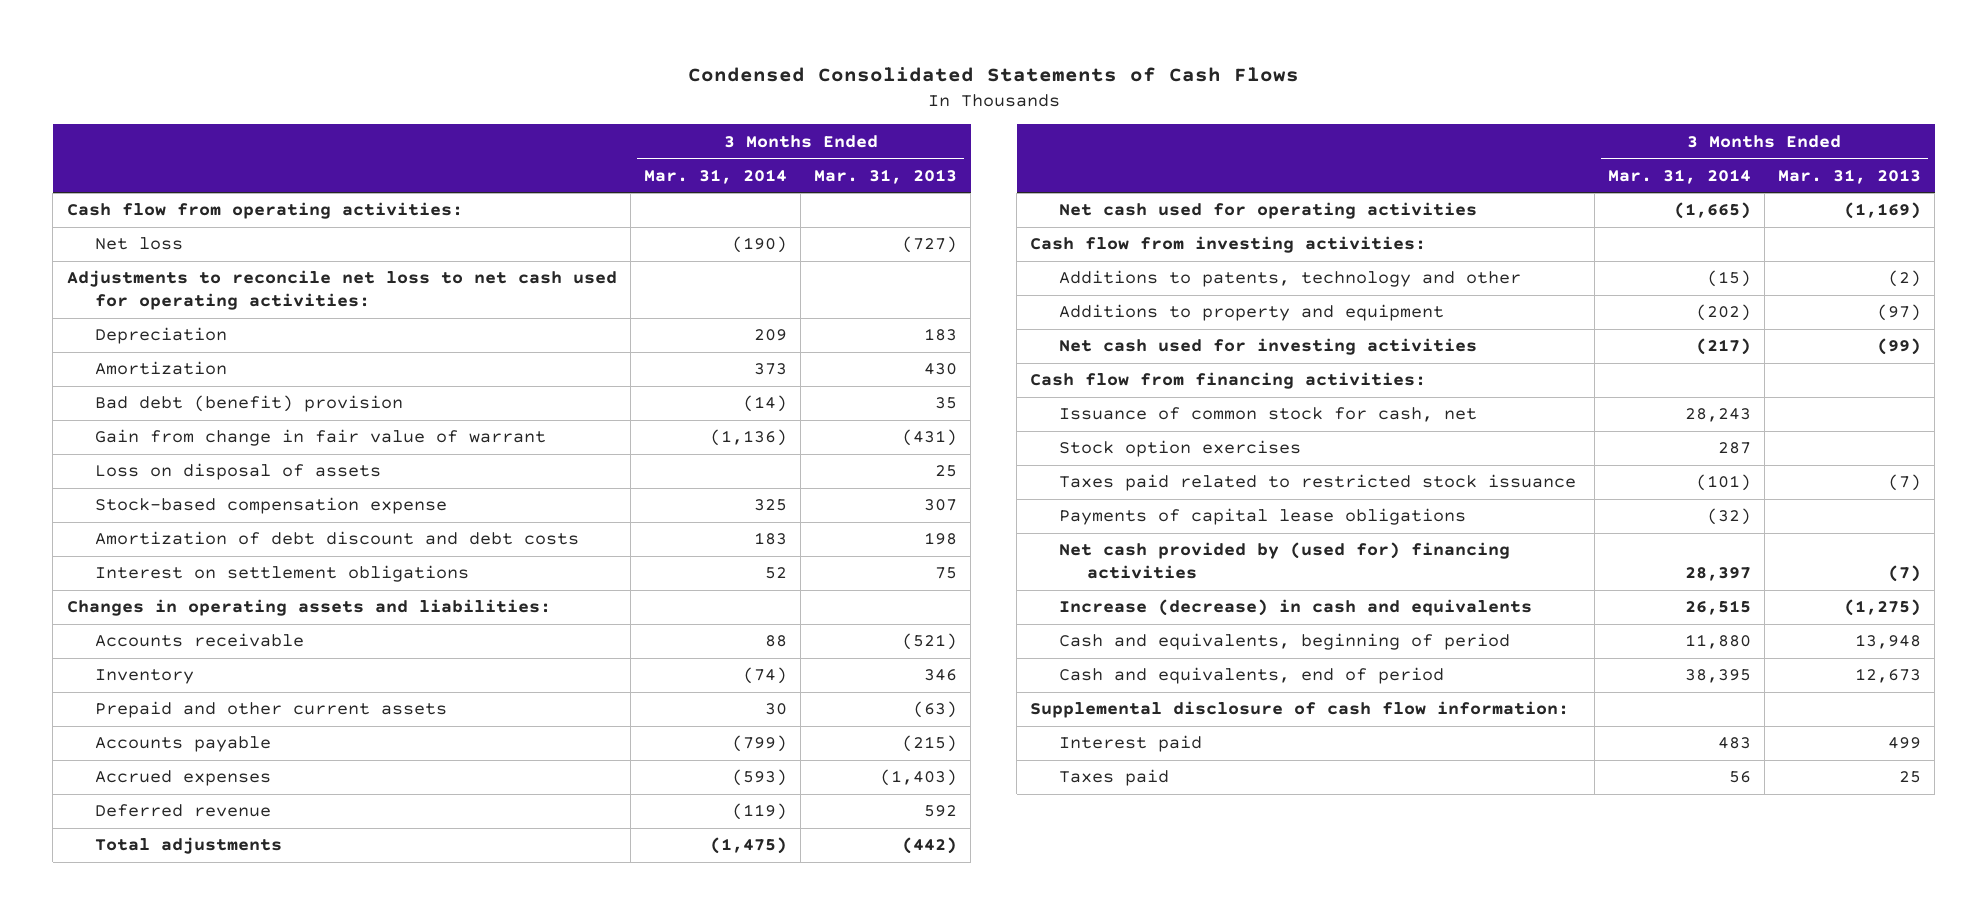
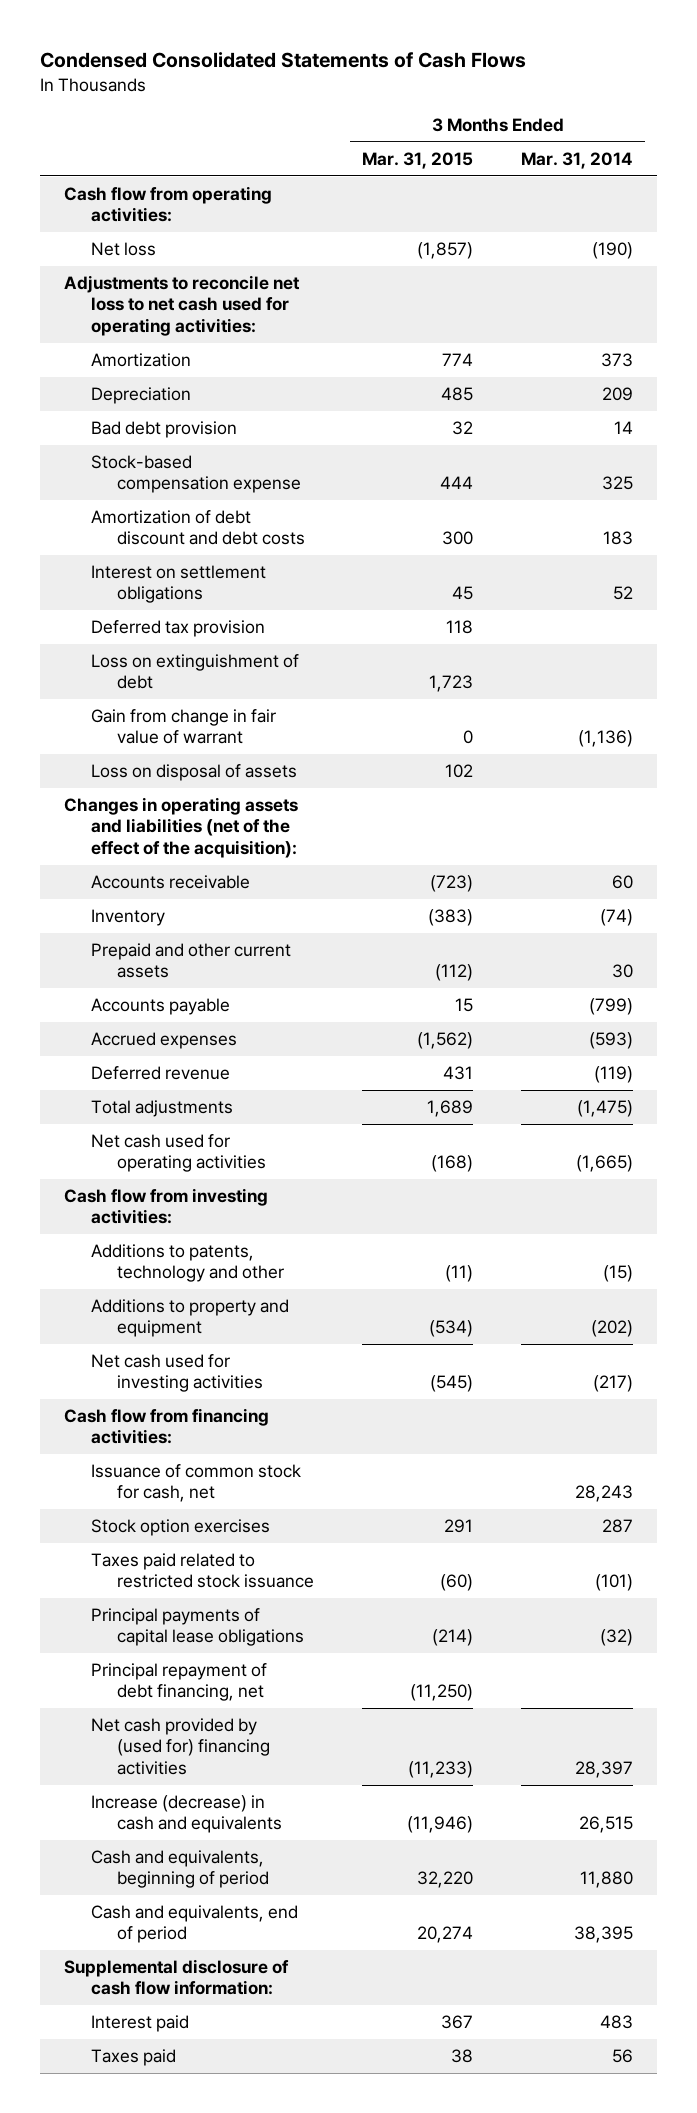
[814,168,958,184] Mar. 31, 2013 -> none
none -> [362,151,474,169] Mar. 31, 2015
[94,327,227,345] Depreciation -> [90,387,191,405] Depreciation
[94,395,403,413] Bad debt (benefit) provision -> [90,421,237,439] Bad debt provision
[742,395,787,413] (14) -> [614,421,634,435] 14
none -> [90,620,265,638] Deferred tax provision
none -> [90,654,299,690] Loss on extinguishment of debt
[94,429,546,447] Gain from change in fair value of warrant -> [90,709,276,745] Gain from change in fair value of warrant
[94,463,381,481] Loss on disposal of assets -> [90,764,297,782] Loss on disposal of assets
[66,599,551,617] Changes in operating assets and liabilities: -> [63,797,298,858] Changes in operating assets and liabilities (net of the effect of the acquisition):
[764,635,787,648] 88 -> [612,875,634,890] 60
[1058,508,1466,526] Payments of capital lease obligations -> [90,1608,305,1647] Principal payments of capital lease obligations
none -> [90,1663,267,1702] Principal repayment of debt financing, net

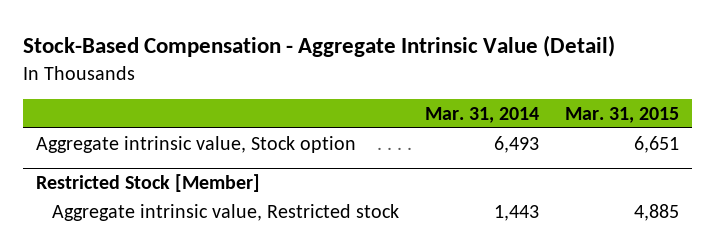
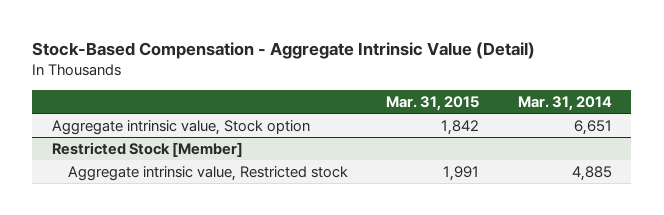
[494,135,540,153] 6,493 -> [574,119,613,135] 6,651
[634,135,680,153] 6,651 -> [441,119,480,135] 1,842
[494,204,540,221] 1,443 -> [572,165,613,181] 4,885
[634,203,680,221] 4,885 -> [443,165,480,181] 1,991

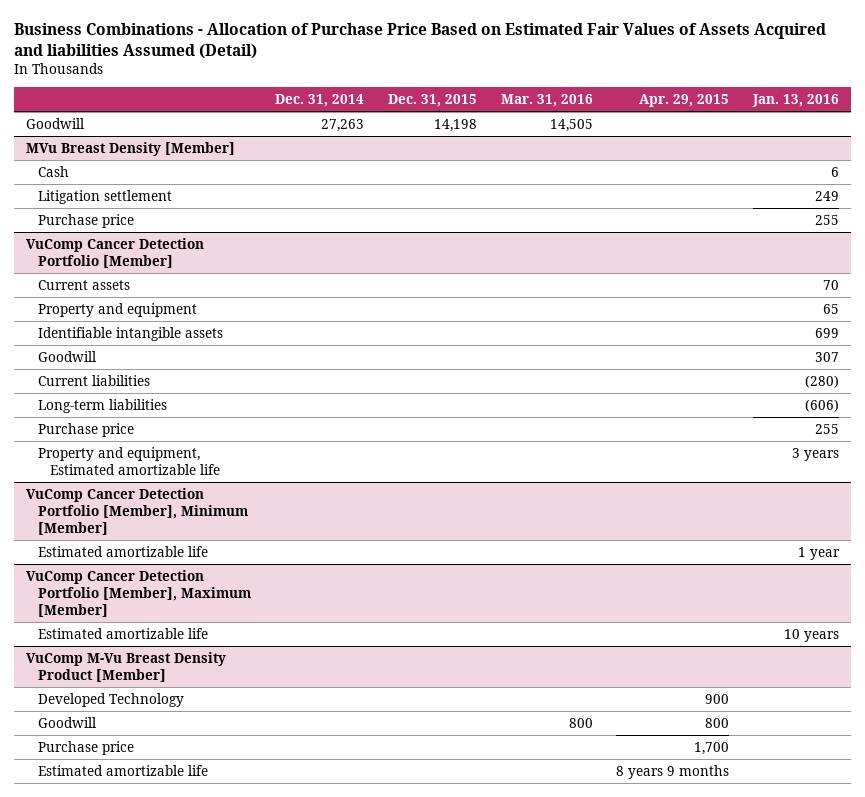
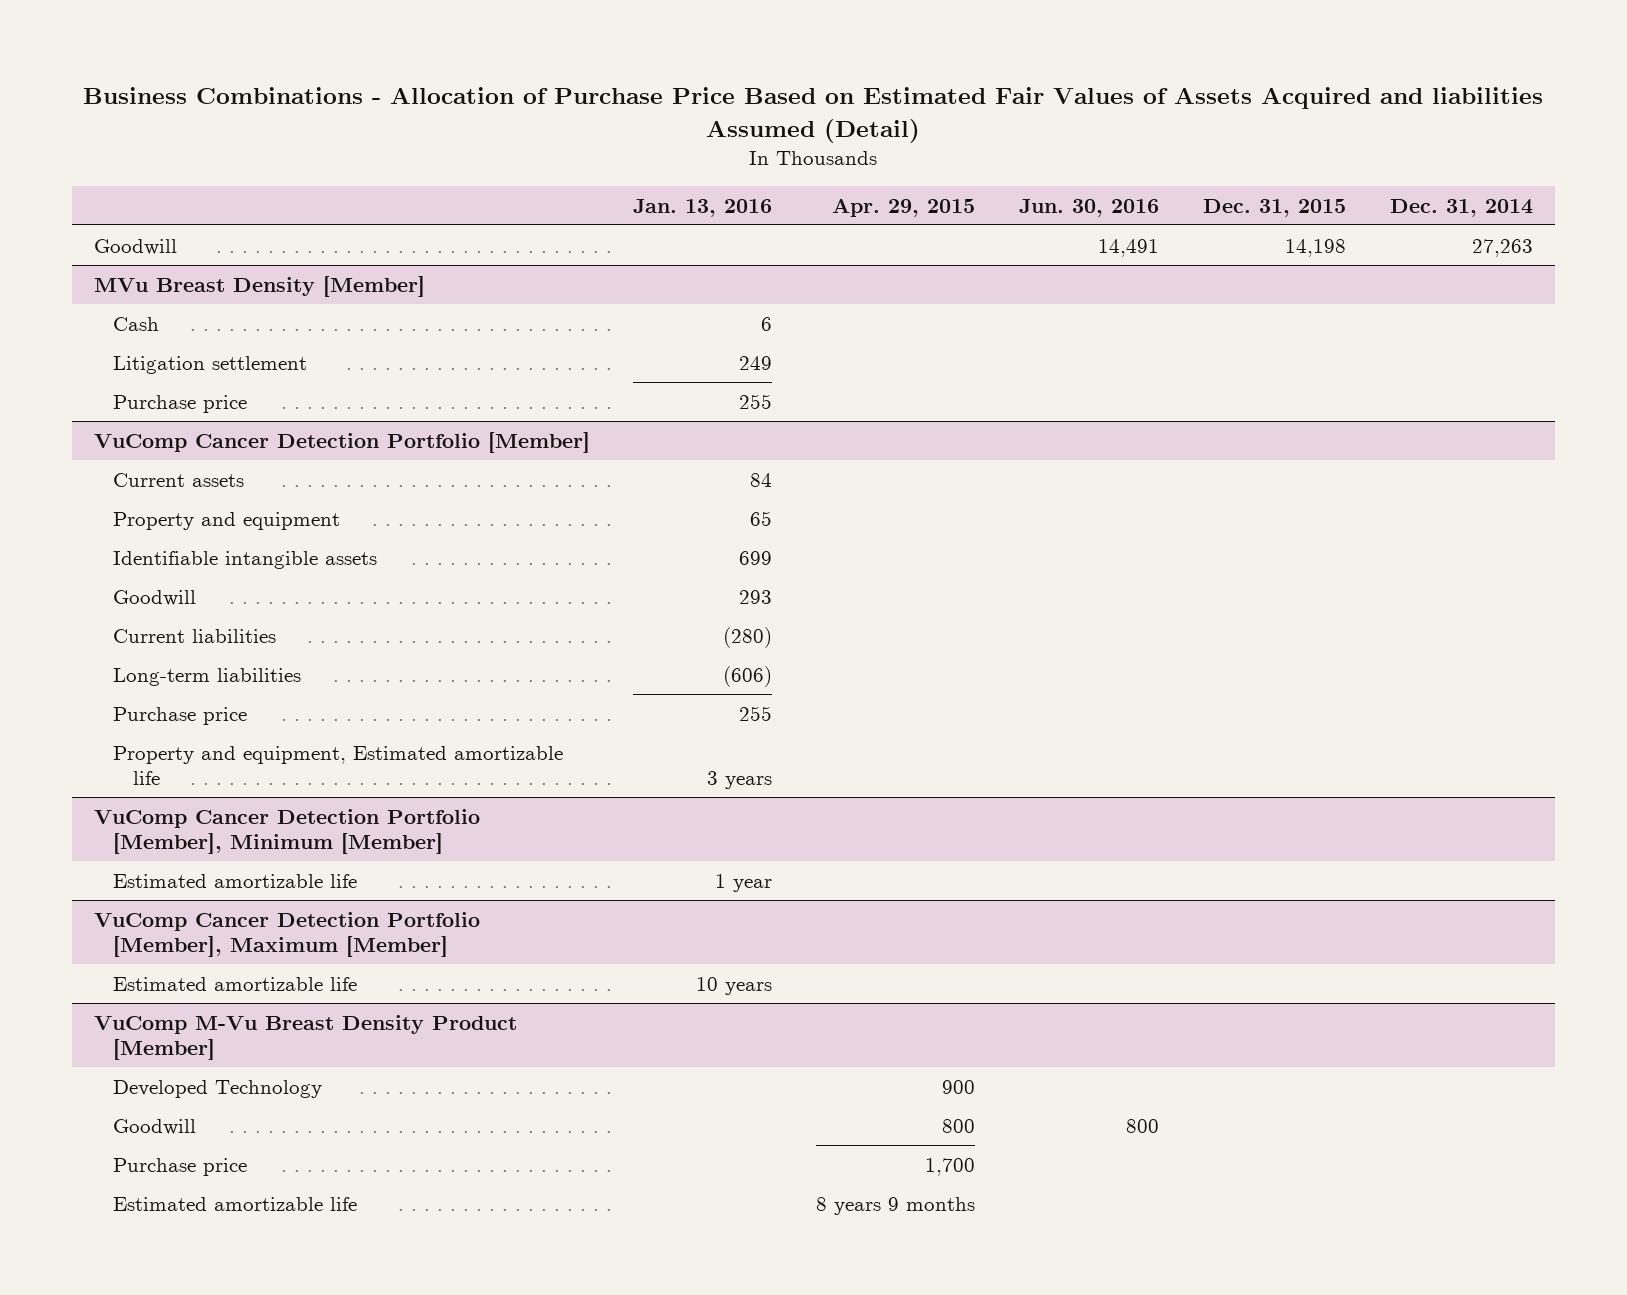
[500,94,593,108] Mar. 31, 2016 -> none
none -> [1019,198,1160,217] Jun. 30, 2016
[823,279,840,290] 70 -> [750,472,773,487] 84
[815,351,840,362] 307 -> [739,589,773,604] 293

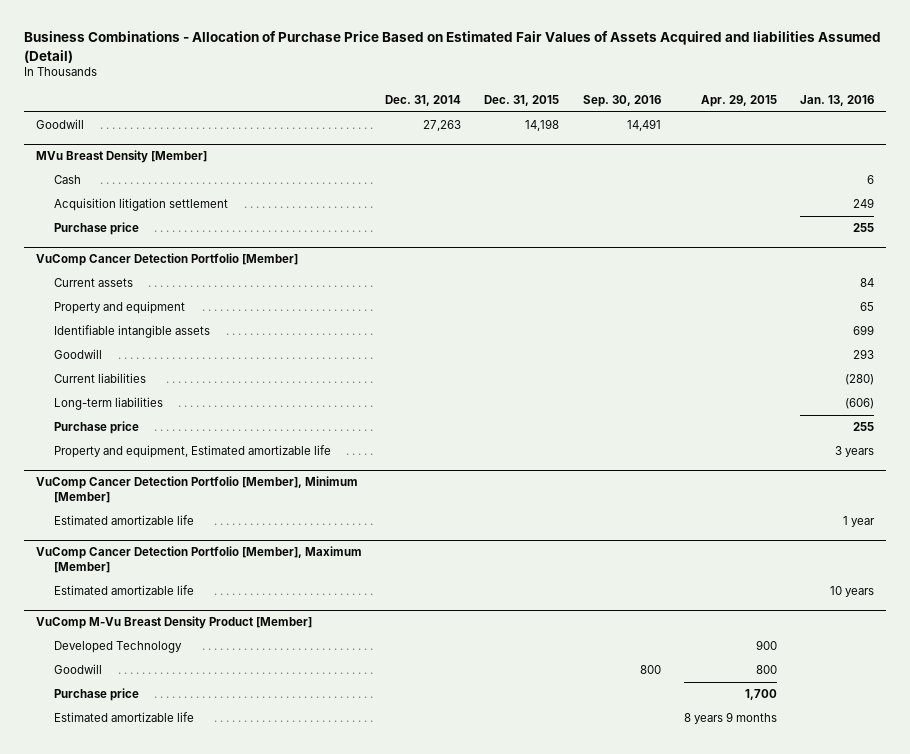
[1019,198,1160,217] Jun. 30, 2016 -> none
none -> [582,95,661,108] Sep. 30, 2016
[113,355,308,374] Litigation settlement -> [53,198,228,212] Acquisition litigation settlement

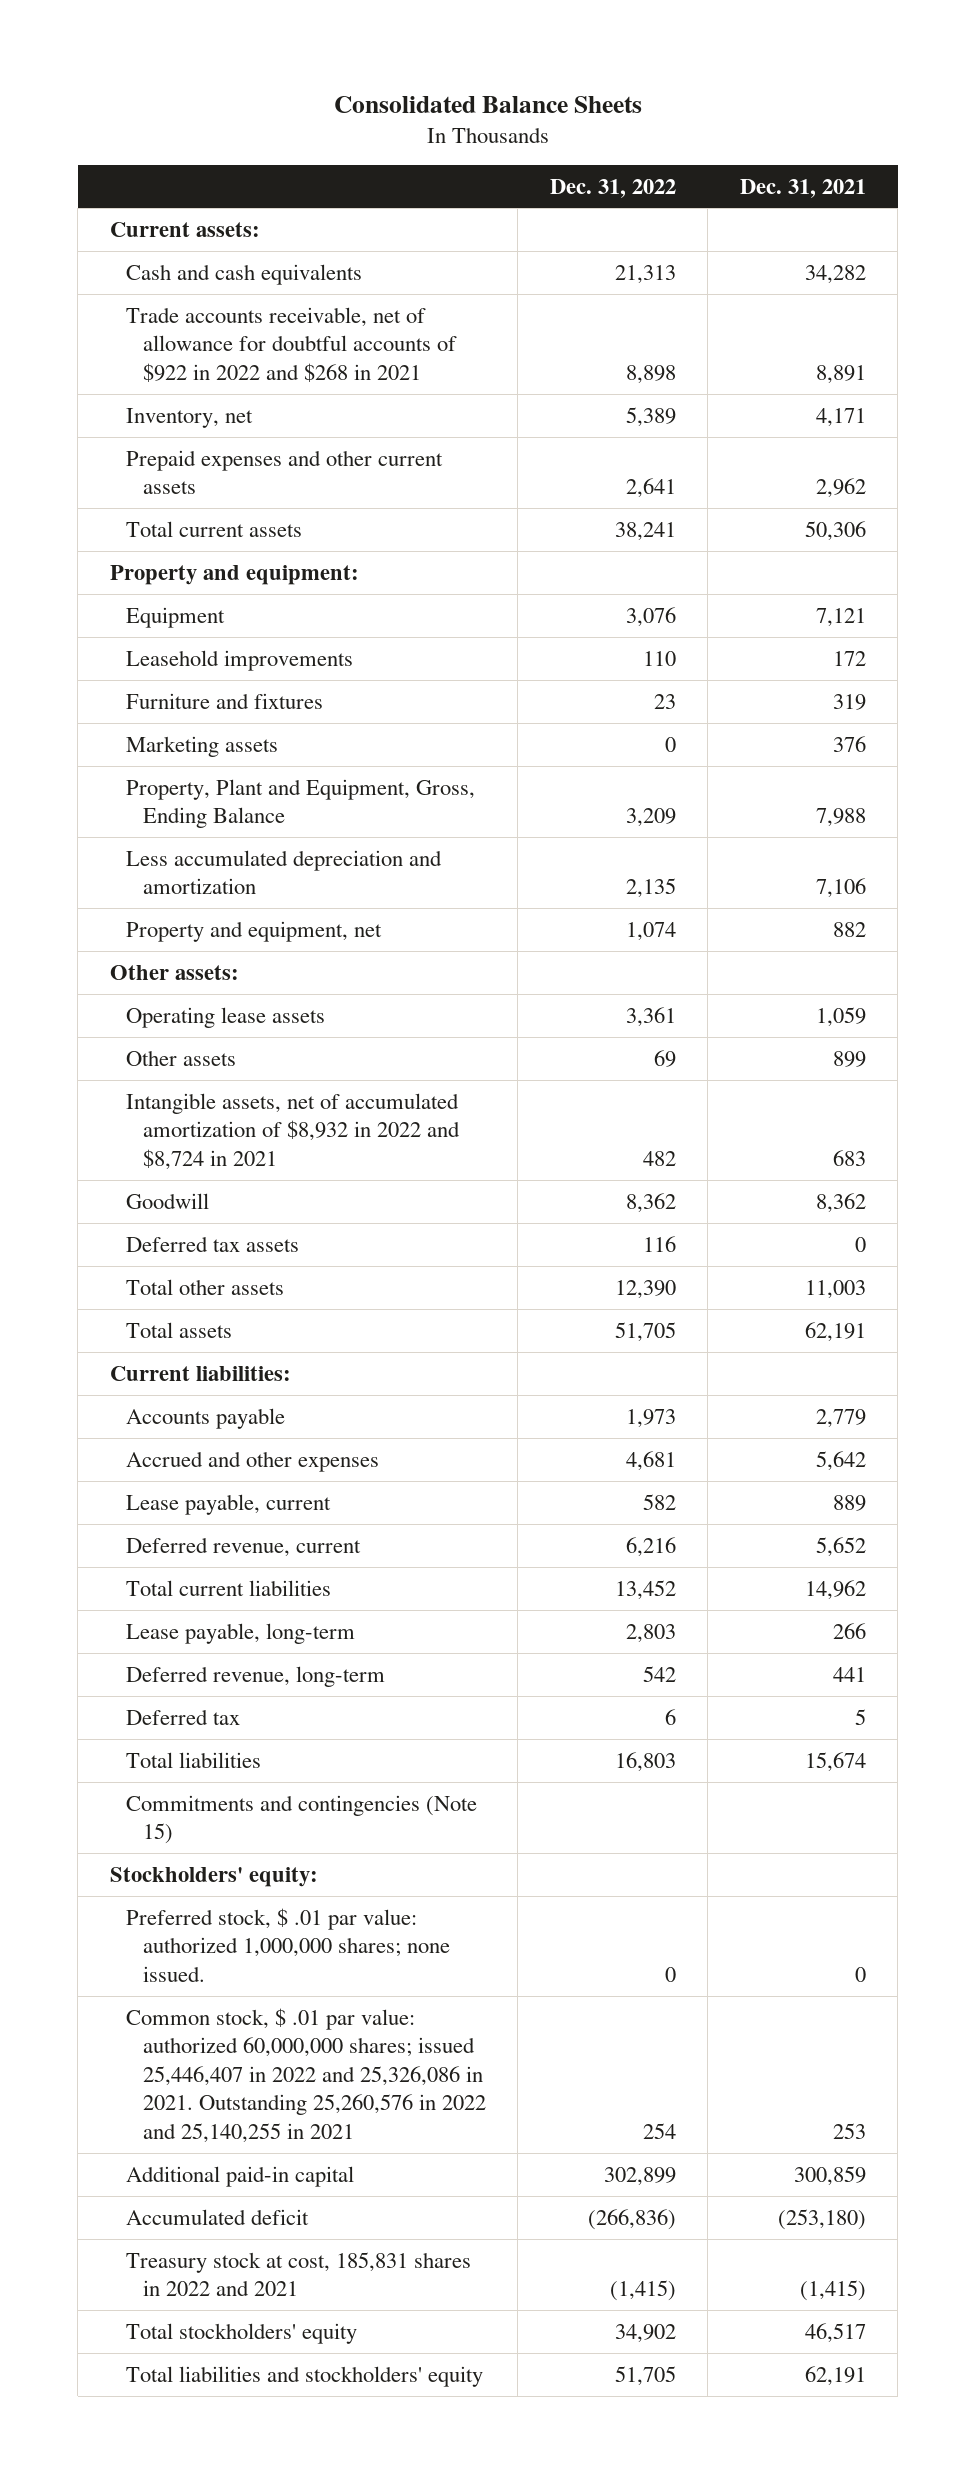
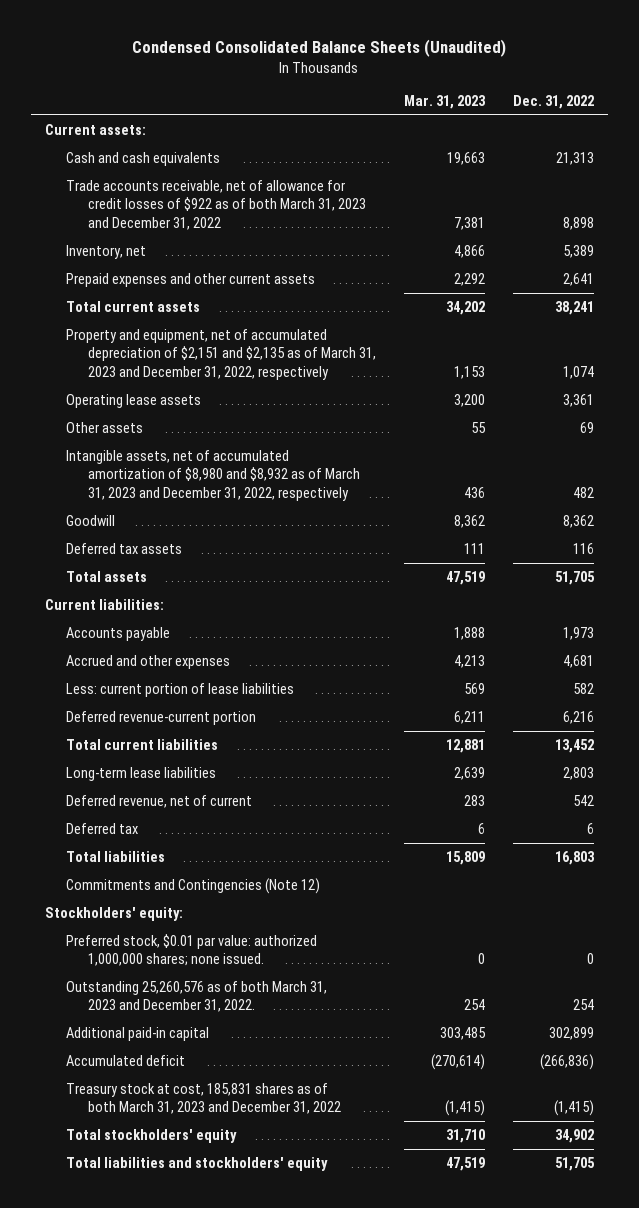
[333,95,642,113] Consolidated Balance Sheets -> [132,39,507,58] Condensed Consolidated Balance Sheets (Unaudited)
[739,178,866,198] Dec. 31, 2021 -> none
none -> [403,95,486,110] Mar. 31, 2023
[126,306,457,382] Trade accounts receivable, net of allowance for doubtful accounts of $922 in 2022 and $268 in 2021 -> [66,179,366,230] Trade accounts receivable, net of allowance for credit losses of $922 as of both March 31, 2023 and December 31, 2022
[109,564,359,585] Property and equipment: -> none
[126,606,226,628] Equipment -> none
[126,649,354,671] Leasehold improvements -> none
[126,692,324,709] Furniture and fixtures -> none
[126,735,279,757] Marketing assets -> none
[126,778,476,829] Property, Plant and Equipment, Gross, Ending Balance -> none
[126,849,443,895] Less accumulated depreciation and amortization -> none
[109,964,239,980] Other assets: -> none
[126,920,383,942] Property and equipment, net -> [66,328,376,380] Property and equipment, net of accumulated depreciation of $2,151 and $2,135 as of March 31, 2023 and December 31, 2022, respectively
[126,1092,460,1170] Intangible assets, net of accumulated amortization of $8,932 in 2022 and $8,724 in 2021 -> [66,449,360,501] Intangible assets, net of accumulated amortization of $8,980 and $8,932 as of March 31, 2023 and December 31, 2022, respectively
[126,1278,285,1295] Total other assets -> none
[126,1493,332,1515] Lease payable, current -> [66,682,295,697] Less: current portion of lease liabilities
[126,1536,362,1557] Deferred revenue, current -> [66,710,257,725] Deferred revenue-current portion
[126,1622,356,1644] Lease payable, long-term -> [66,766,217,781] Long-term lease liabilities
[126,1665,386,1687] Deferred revenue, long-term -> [66,794,253,808] Deferred revenue, net of current
[126,1794,478,1845] Commitments and contingencies (Note 15) -> [66,877,321,894] Commitments and Contingencies (Note 12)
[126,1907,450,1982] Preferred stock, $ .01 par value: authorized 1,000,000 shares; none issued. -> [66,933,318,967] Preferred stock, $0.01 par value: authorized 1,000,000 shares; none issued.
[126,2007,486,2143] Common stock, $ .01 par value: authorized 60,000,000 shares; issued 25,446,407 in 2022 and 25,326,086 in 2021. Outstanding 25,260,576 in 2022 and 25,140,255 in 2021 -> [66,980,328,1013] Outstanding 25,260,576 as of both March 31, 2023 and December 31, 2022.
[126,2251,472,2297] Treasury stock at cost, 185,831 shares in 2022 and 2021 -> [66,1082,341,1115] Treasury stock at cost, 185,831 shares as of both March 31, 2023 and December 31, 2022

